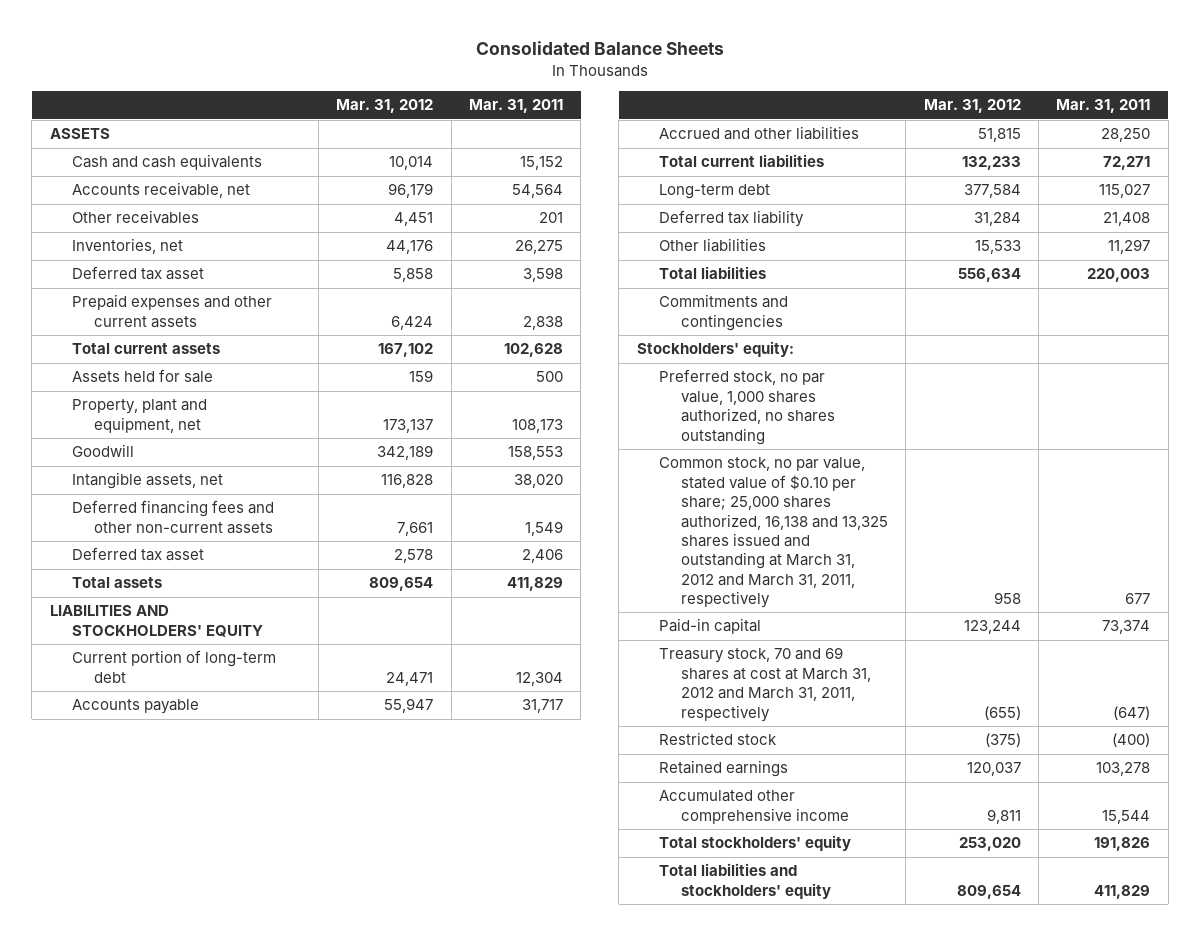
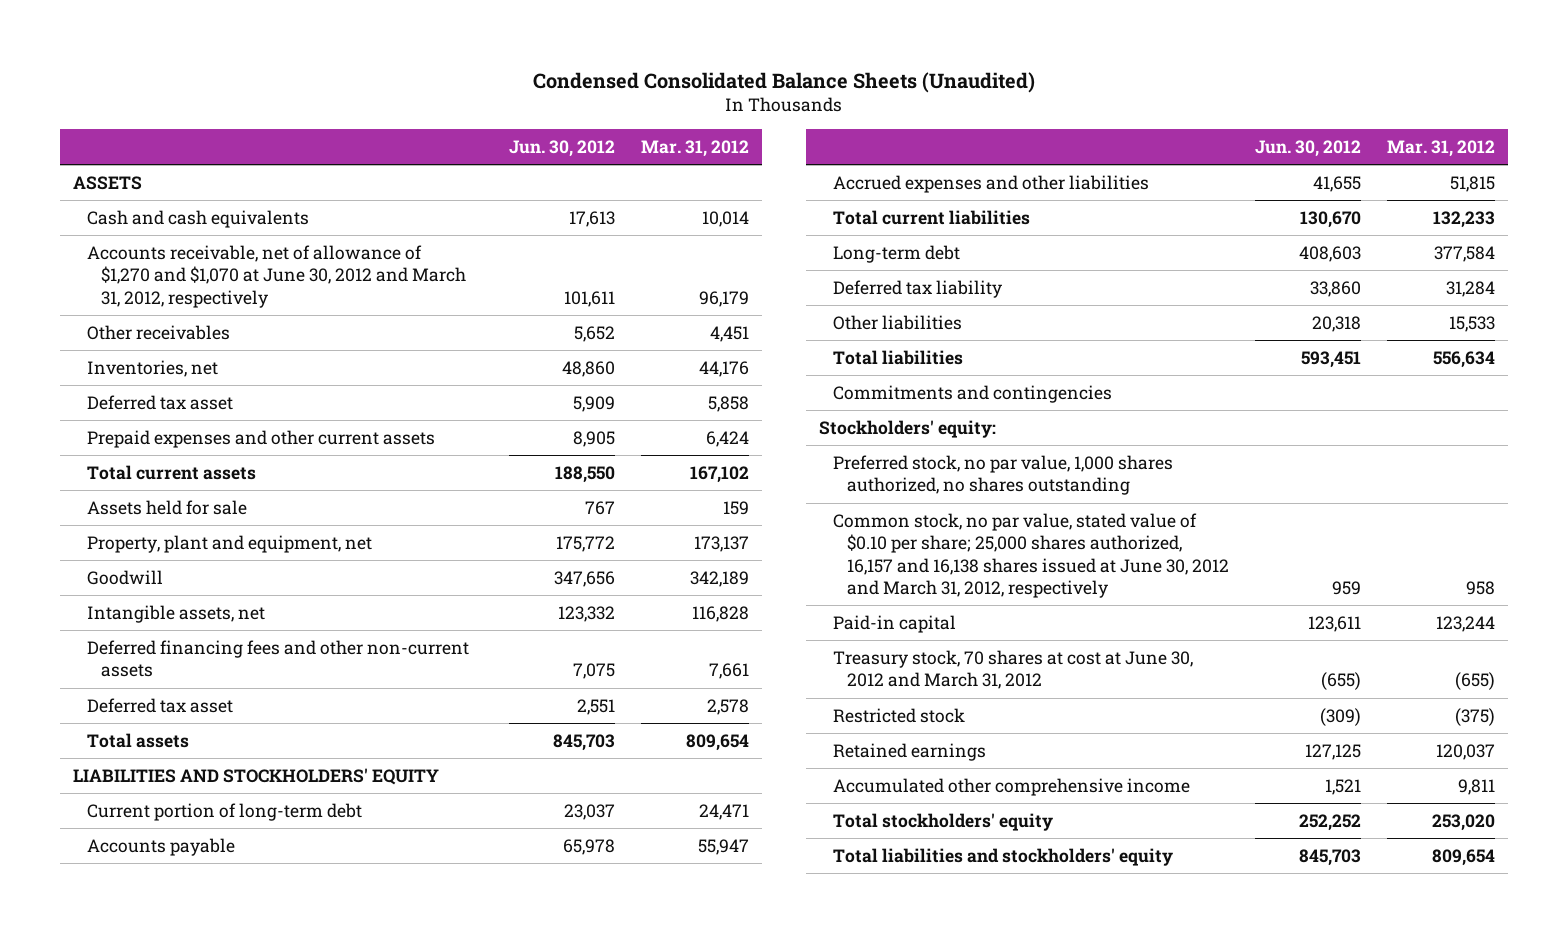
[475,41,724,56] Consolidated Balance Sheets -> [533,71,1036,93] Condensed Consolidated Balance Sheets (Unaudited)
[469,99,564,114] Mar. 31, 2011 -> none
none -> [509,139,616,157] Jun. 30, 2012
[71,182,250,199] Accounts receivable, net -> [87,244,467,308] Accounts receivable, net of allowance of $1,270 and $1,070 at June 30, 2012 and March 31, 2012, respectively
[658,126,859,141] Accrued and other liabilities -> [832,174,1149,193] Accrued expenses and other liabilities
[658,457,888,609] Common stock, no par value, stated value of $0.10 per share; 25,000 shares authorized, 16,138 and 13,325 shares issued and outstanding at March 31, 2012 and March 31, 2011, respectively -> [832,512,1229,599] Common stock, no par value, stated value of $0.10 per share; 25,000 shares authorized, 16,157 and 16,138 shares issued at June 30, 2012 and March 31, 2012, respectively
[658,647,871,722] Treasury stock, 70 and 69 shares at cost at March 31, 2012 and March 31, 2011, respectively -> [832,649,1193,690] Treasury stock, 70 shares at cost at June 30, 2012 and March 31, 2012

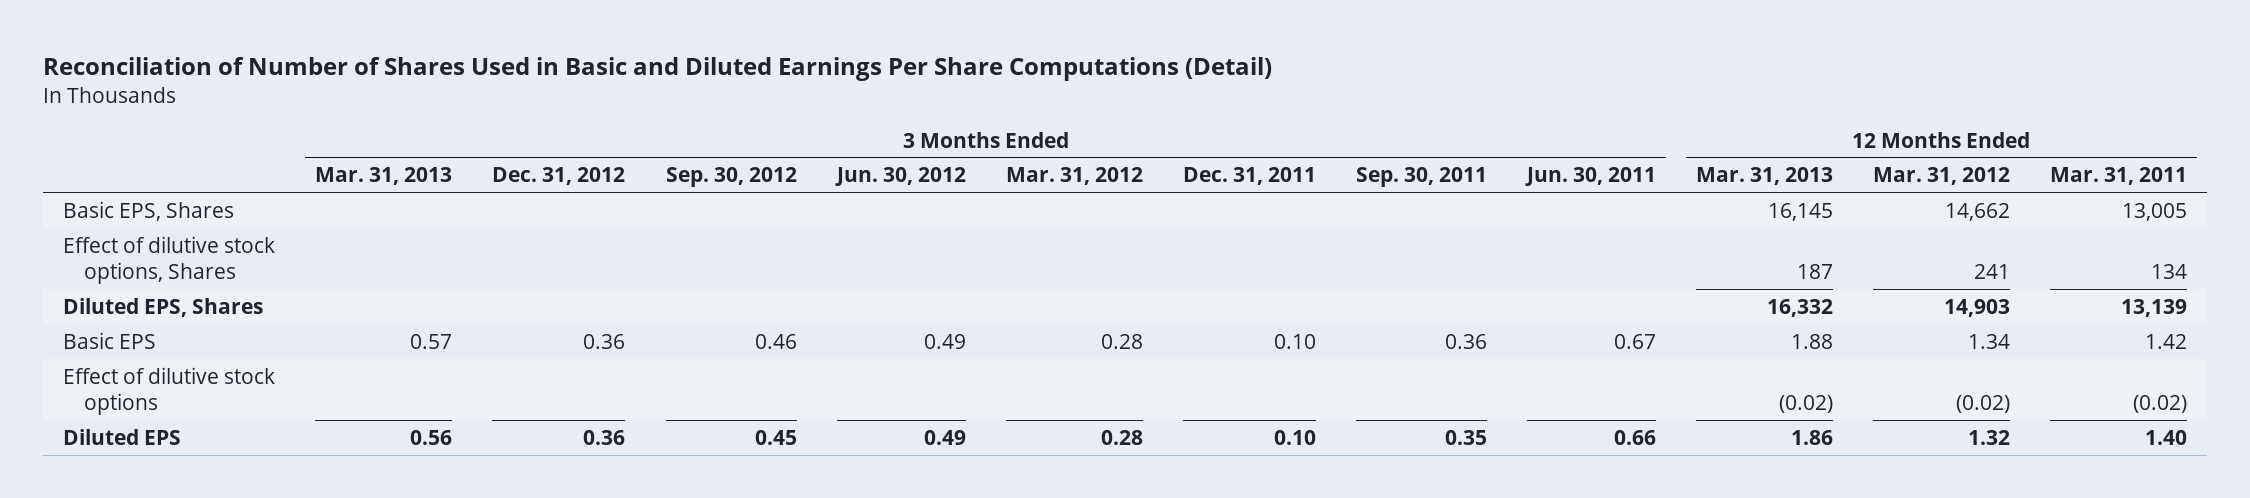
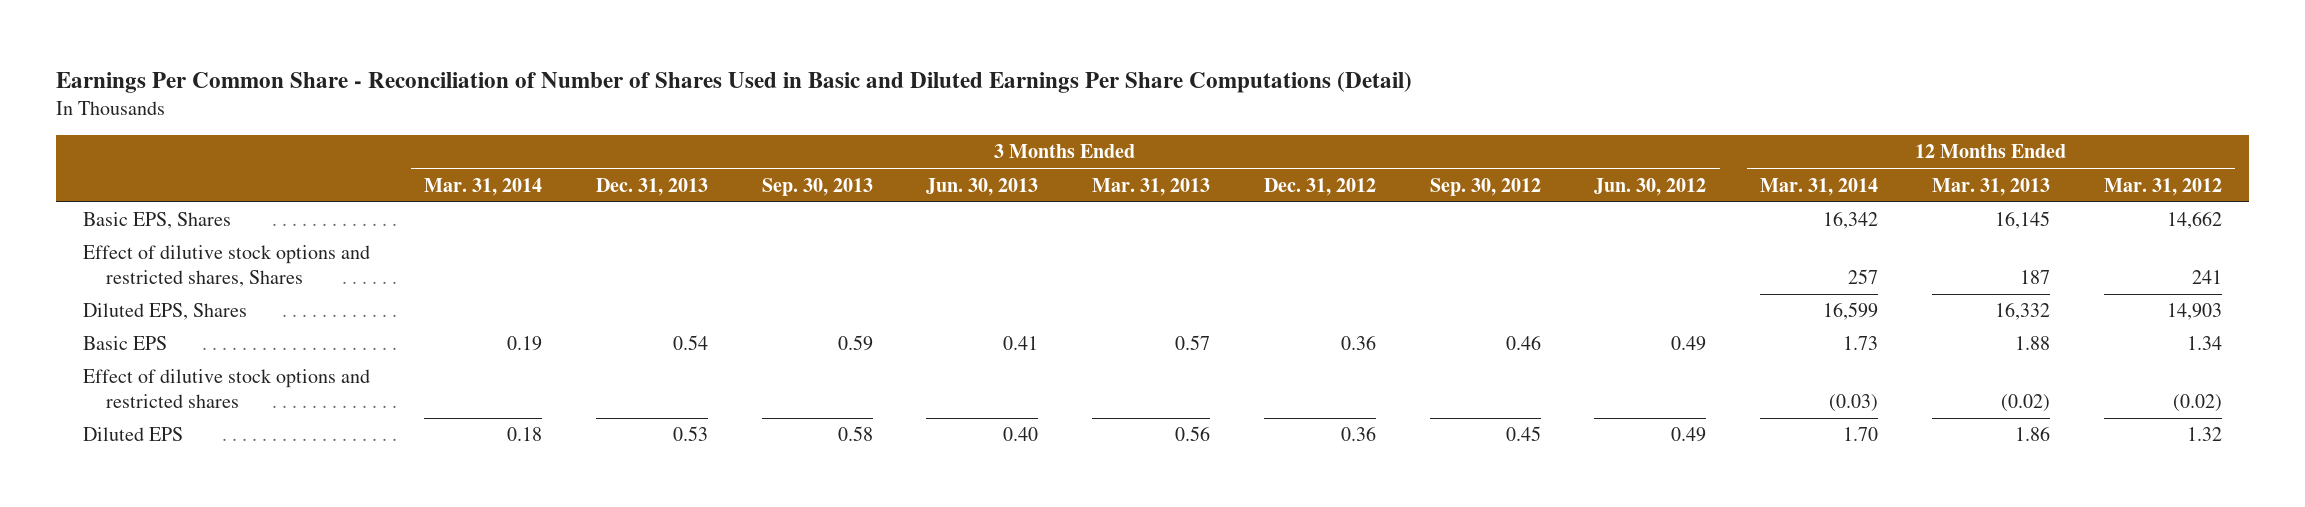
[43,57,1273,82] Reconciliation of Number of Shares Used in Basic and Diluted Earnings Per Share Computations (Detail) -> [56,71,1413,93] Earnings Per Common Share - Reconciliation of Number of Shares Used in Basic and Diluted Earnings Per Share Computations (Detail)
[1005,167,1143,186] Mar. 31, 2012 -> none
[1182,167,1316,186] Dec. 31, 2011 -> none
[1355,167,1487,188] Sep. 30, 2011 -> none
[1524,167,1656,187] Jun. 30, 2011 -> none
[2049,167,2187,186] Mar. 31, 2011 -> none
none -> [424,177,543,196] Mar. 31, 2014
none -> [595,177,708,196] Dec. 31, 2013
none -> [761,177,873,196] Sep. 30, 2013
none -> [926,177,1039,196] Jun. 30, 2013
none -> [1760,177,1879,196] Mar. 31, 2014
[63,235,276,284] Effect of dilutive stock options, Shares -> [83,245,371,288] Effect of dilutive stock options and restricted shares, Shares
[63,366,276,415] Effect of dilutive stock options -> [83,369,371,409] Effect of dilutive stock options and restricted shares

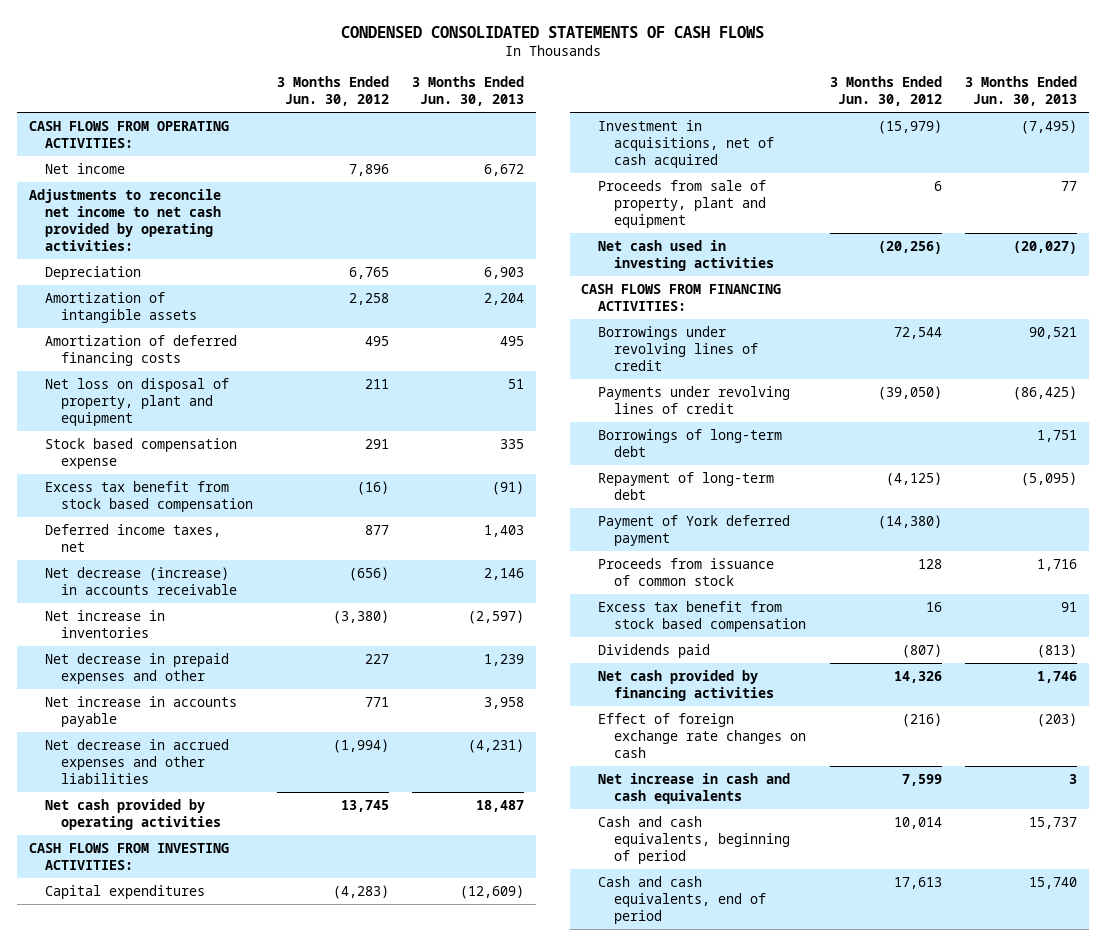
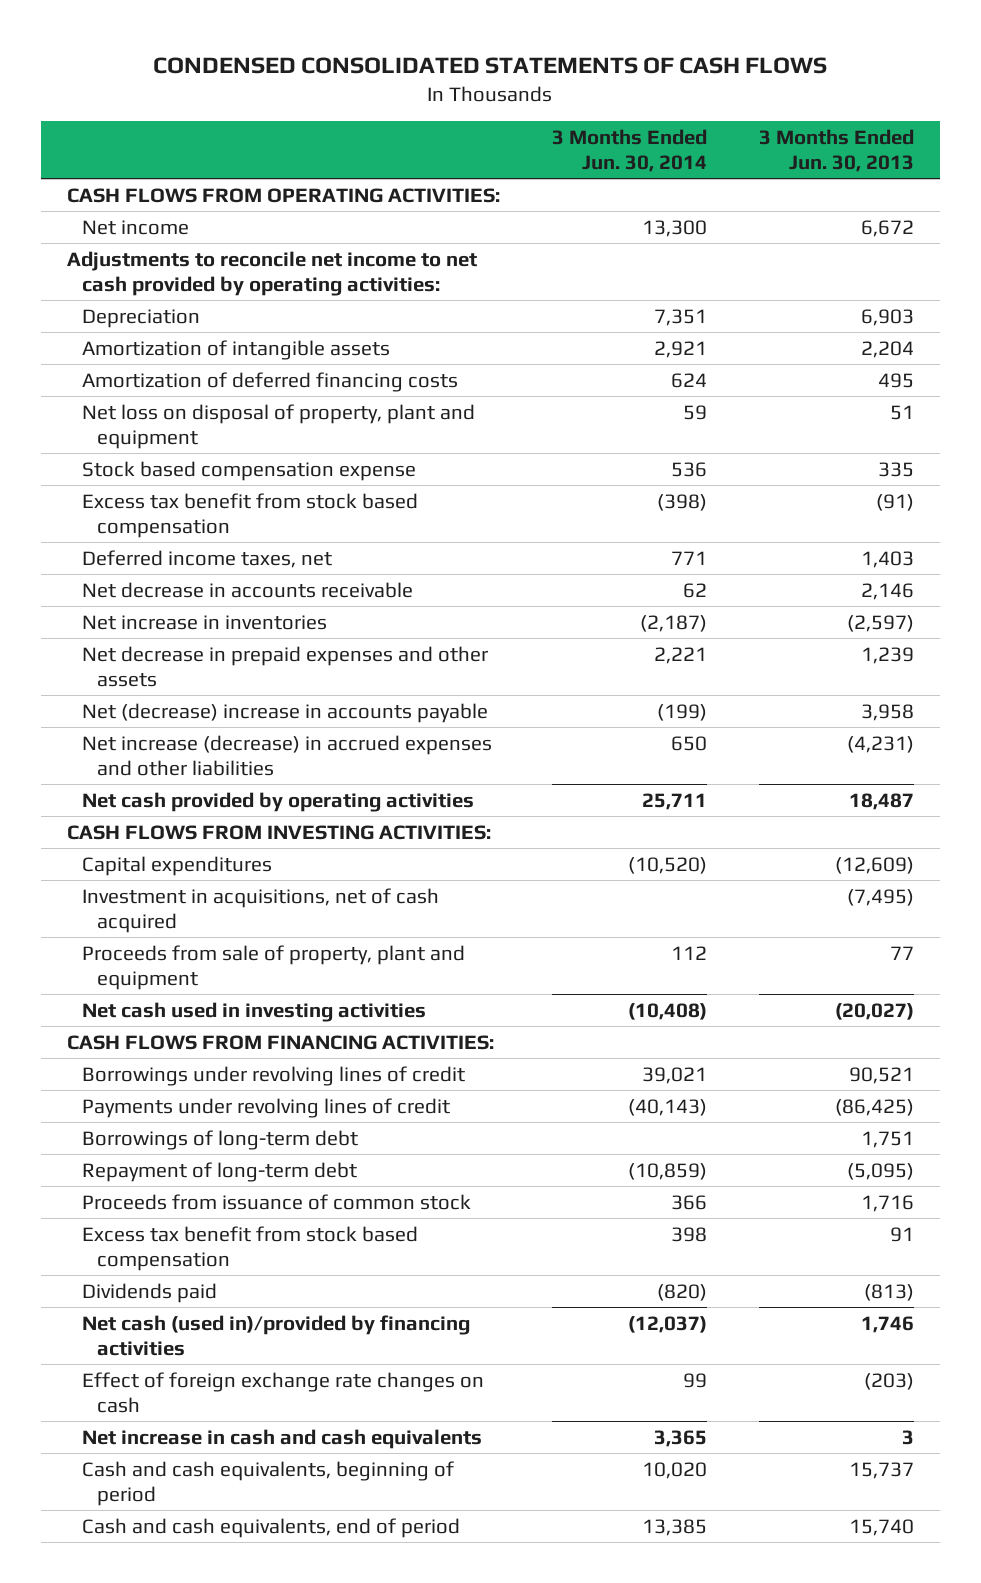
[276,76,389,107] 3 Months Ended Jun. 30, 2012 -> none
none -> [551,128,707,172] 3 Months Ended Jun. 30, 2014
[44,566,238,595] Net decrease (increase) in accounts receivable -> [82,581,414,598] Net decrease in accounts receivable
[44,652,229,684] Net decrease in prepaid expenses and other -> [82,645,489,687] Net decrease in prepaid expenses and other assets
[44,695,237,727] Net increase in accounts payable -> [82,702,489,723] Net (decrease) increase in accounts payable
[44,738,229,784] Net decrease in accrued expenses and other liabilities -> [82,734,493,776] Net increase (decrease) in accrued expenses and other liabilities
[597,514,790,546] Payment of York deferred payment -> none
[597,669,775,701] Net cash provided by financing activities -> [82,1314,471,1356] Net cash (used in)/provided by financing activities

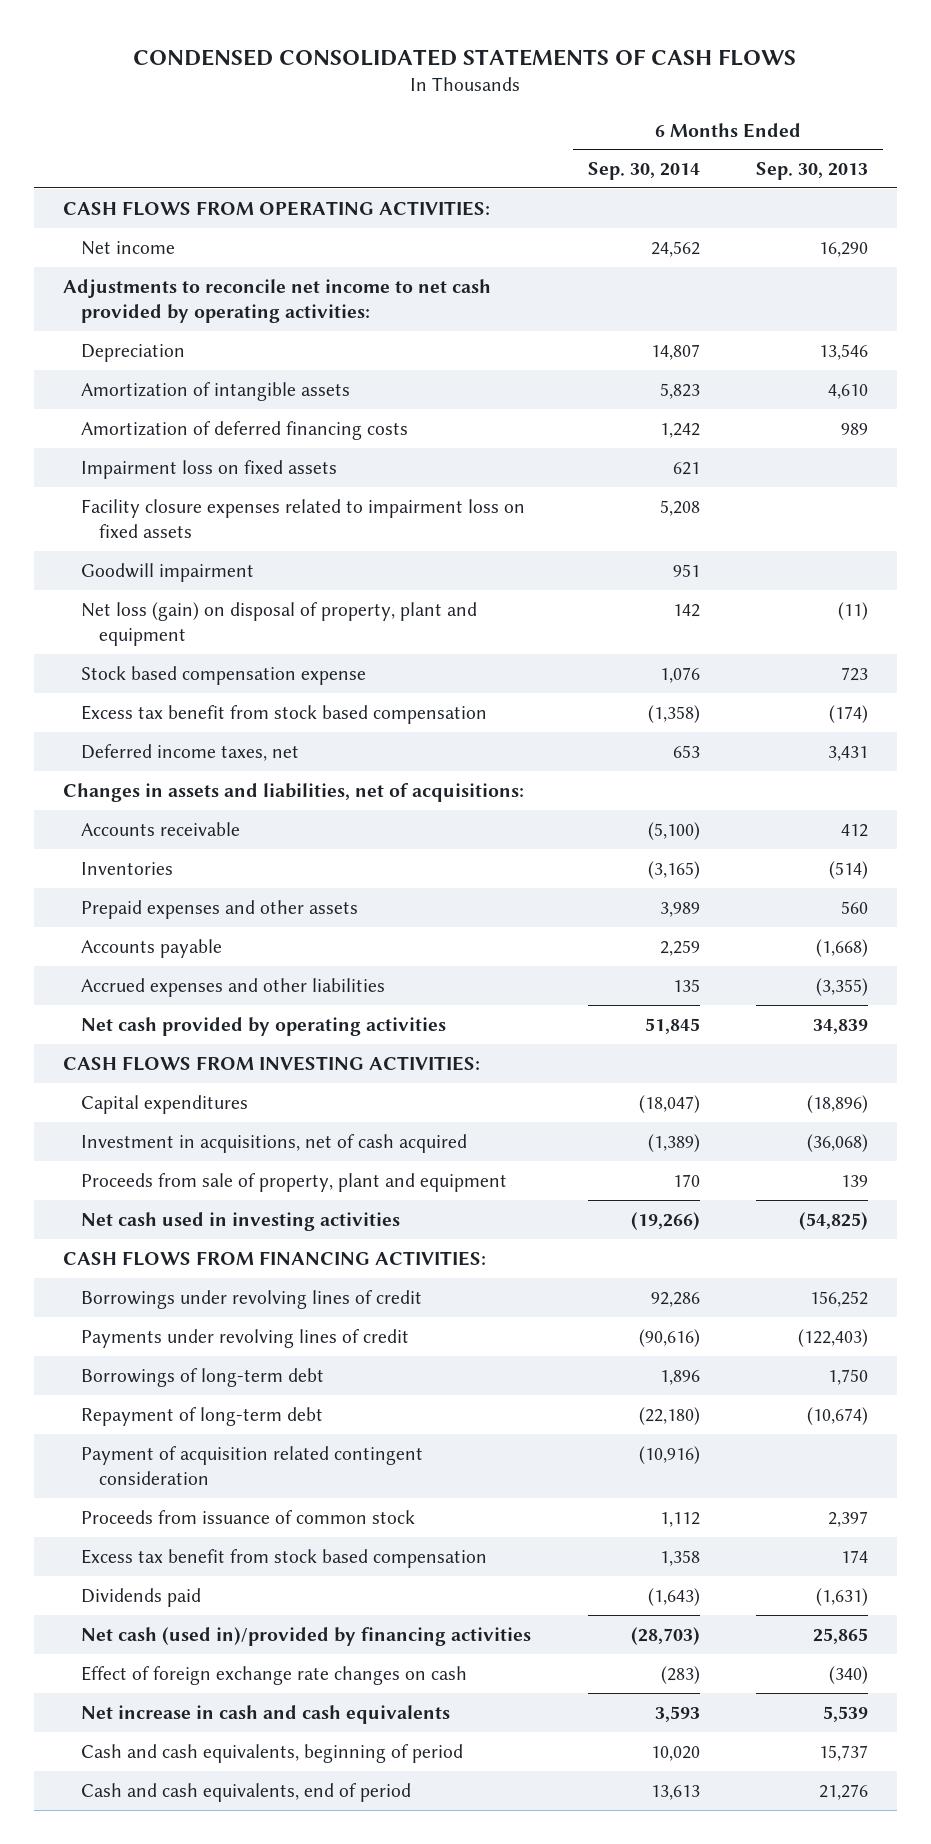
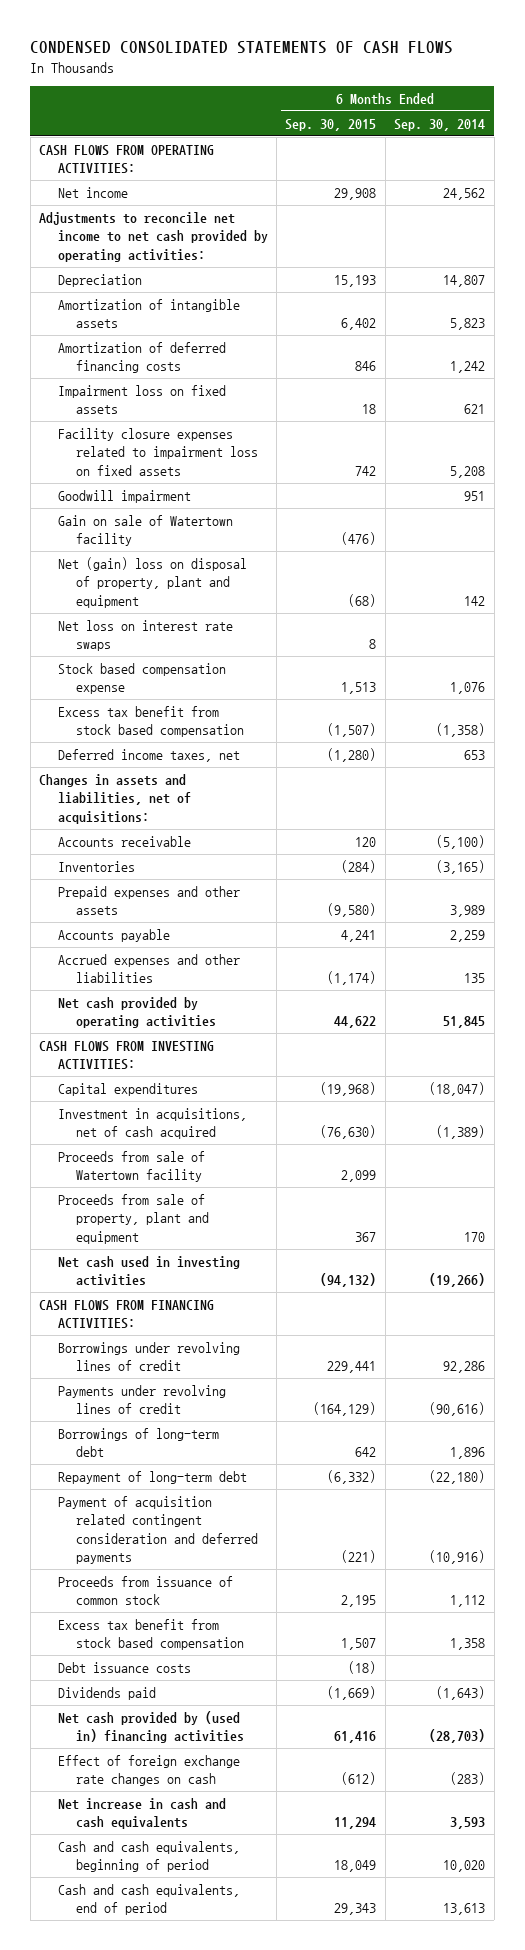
[756,162,869,181] Sep. 30, 2013 -> none
none -> [285,118,377,131] Sep. 30, 2015
none -> [57,515,233,547] Gain on sale of Watertown facility
[80,601,477,646] Net loss (gain) on disposal of property, plant and equipment -> [57,557,247,608] Net (gain) loss on disposal of property, plant and equipment
none -> [57,620,233,652] Net loss on interest rate swaps
none -> [57,1151,205,1183] Proceeds from sale of Watertown facility
[80,1445,423,1485] Payment of acquisition related contingent consideration -> [57,1496,259,1564] Payment of acquisition related contingent consideration and deferred payments
none -> [57,1662,191,1674] Debt issuance costs
[80,1626,531,1646] Net cash (used in)/provided by financing activities -> [57,1711,245,1744] Net cash provided by (used in) financing activities

